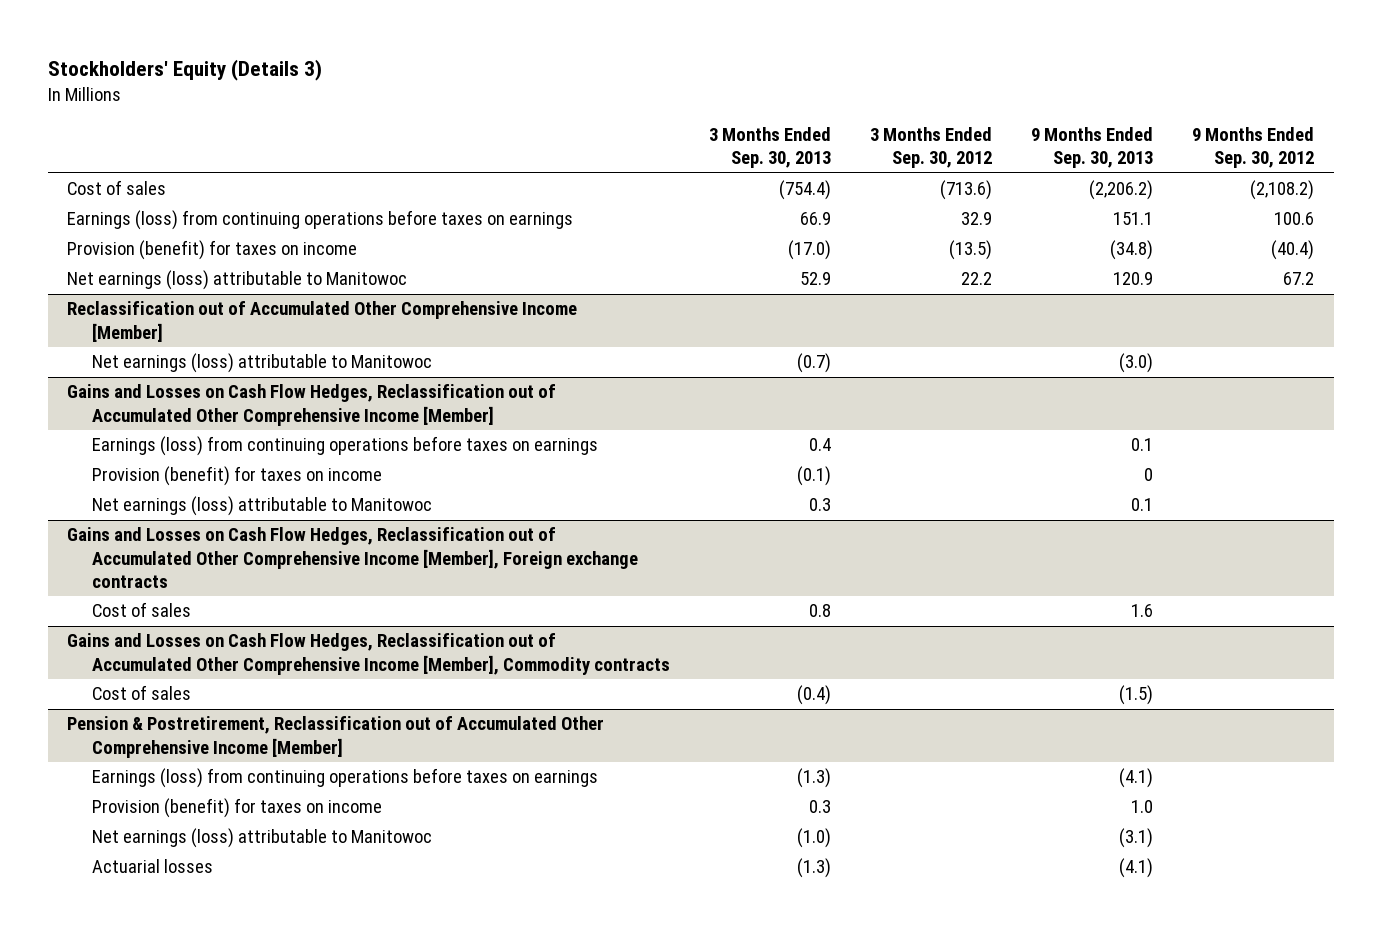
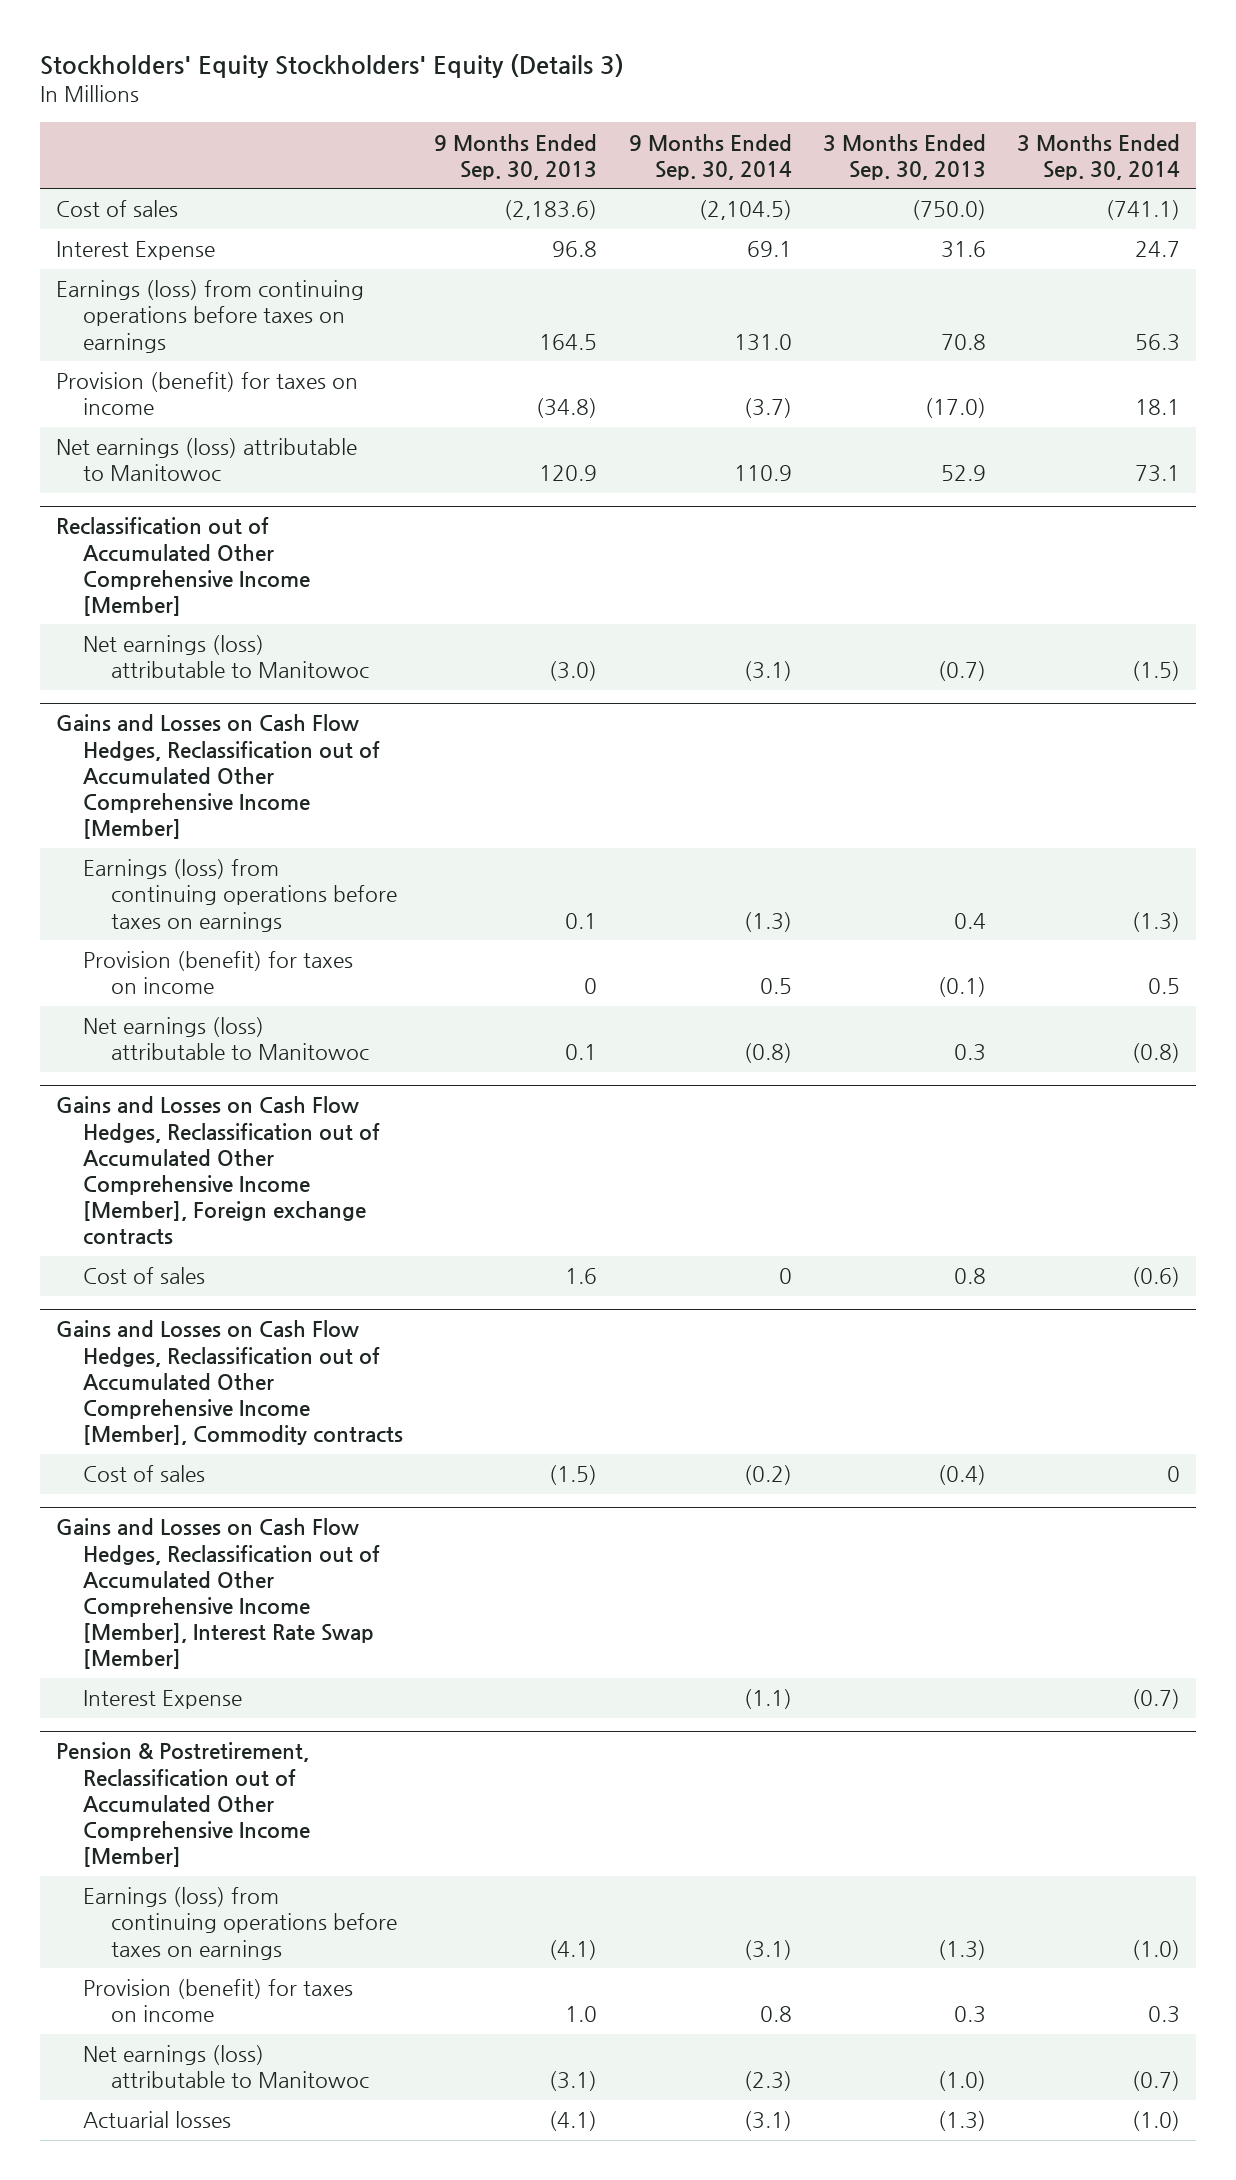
[47,59,322,82] Stockholders' Equity (Details 3) -> [40,53,625,78] Stockholders' Equity Stockholders' Equity (Details 3)
[869,127,992,169] 3 Months Ended Sep. 30, 2012 -> none
[1192,127,1315,169] 9 Months Ended Sep. 30, 2012 -> none
none -> [628,133,792,180] 9 Months Ended Sep. 30, 2014
none -> [1016,133,1180,180] 3 Months Ended Sep. 30, 2014
[778,180,831,201] (754.4) -> [911,200,986,221] (750.0)
[1088,180,1153,201] (2,206.2) -> [504,200,598,221] (2,183.6)
none -> [55,241,215,261] Interest Expense
[799,212,831,226] 66.9 -> [940,333,986,350] 70.8
[1112,212,1153,226] 151.1 -> [539,333,598,350] 164.5
none -> [55,1518,381,1670] Gains and Losses on Cash Flow Hedges, Reclassification out of Accumulated Other Comprehensive Income [Member], Interest Rate Swap [Member]
none -> [83,1690,243,1710] Interest Expense

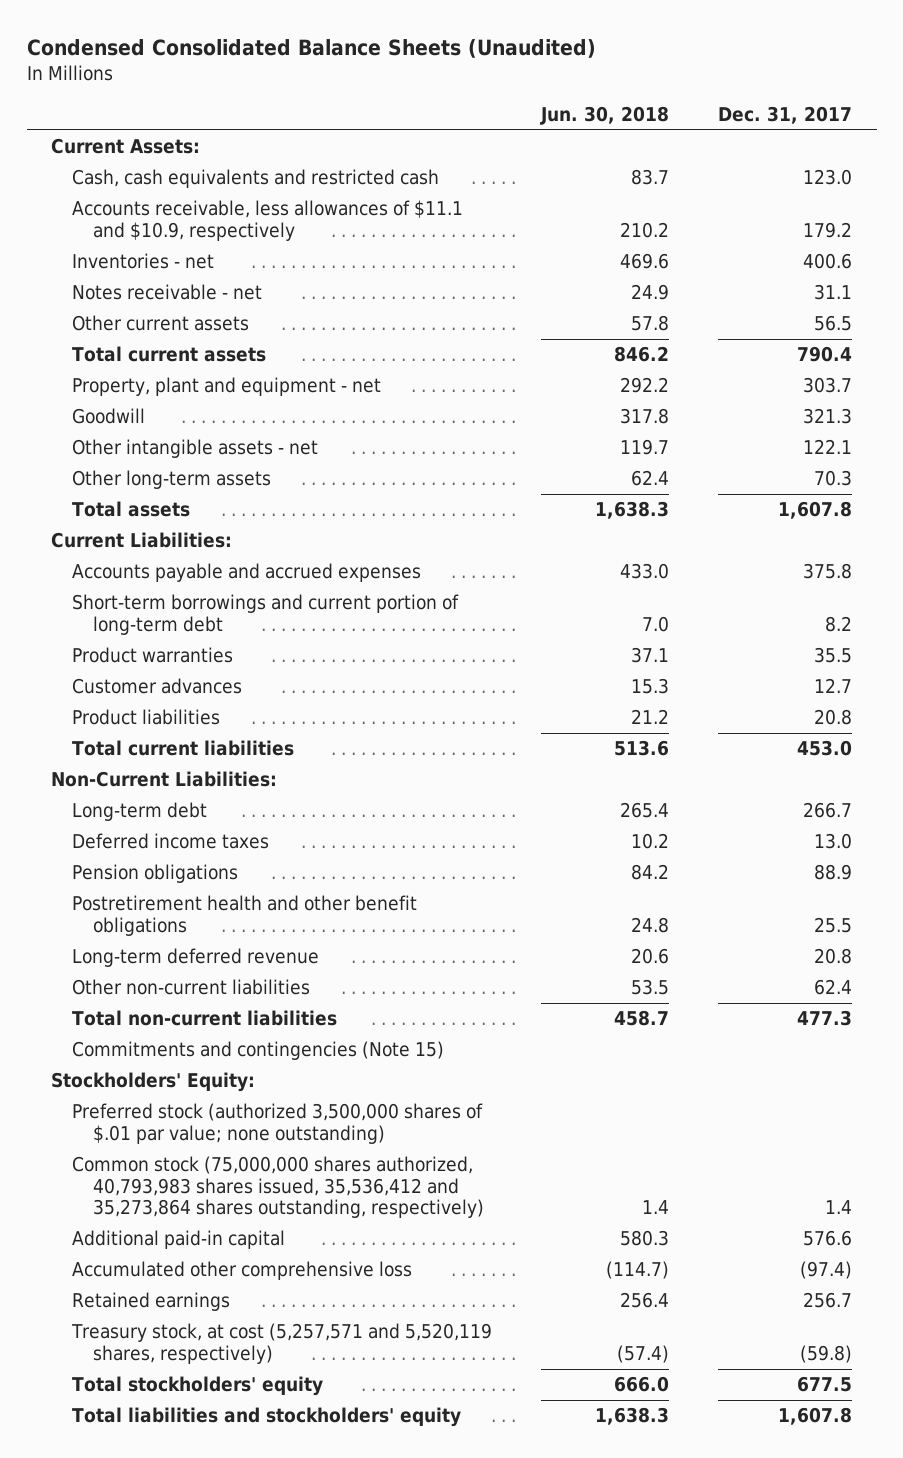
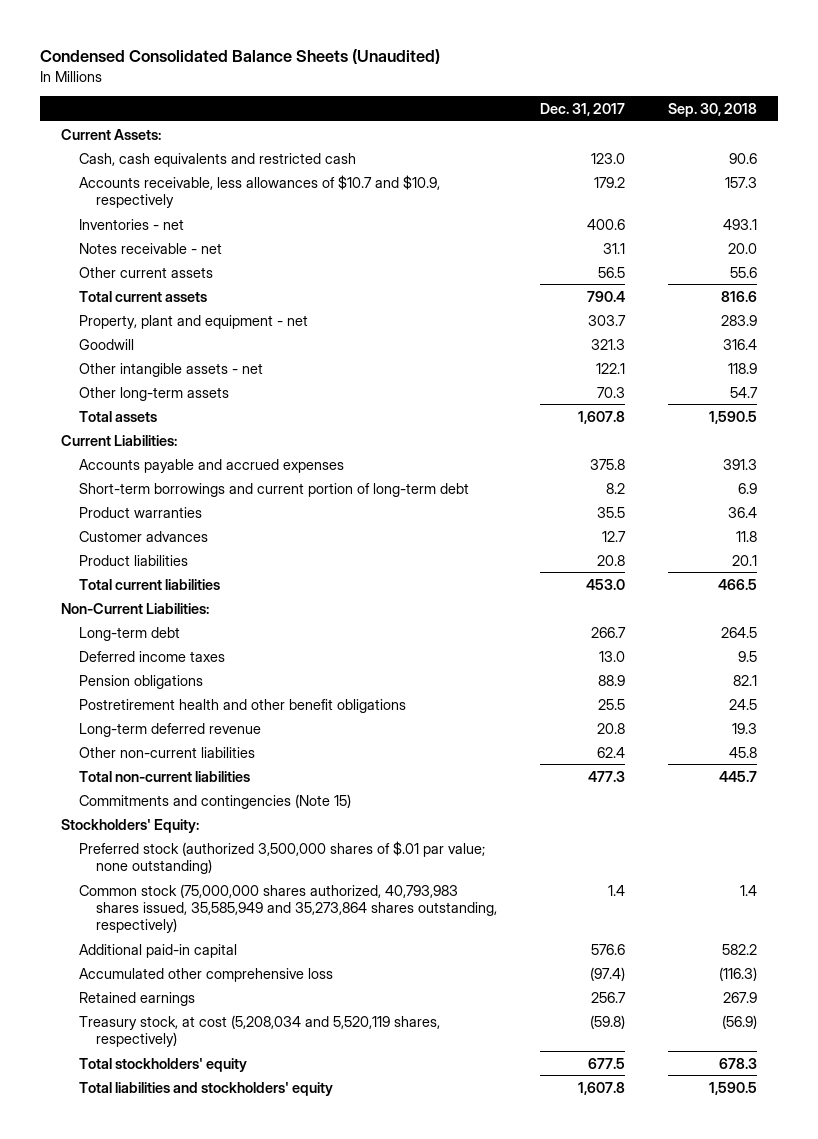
[539,105,669,125] Jun. 30, 2018 -> none
none -> [667,102,757,117] Sep. 30, 2018
[71,200,463,241] Accounts receivable, less allowances of $11.1 and $10.9, respectively -> [78,174,440,208] Accounts receivable, less allowances of $10.7 and $10.9, respectively
[71,1156,484,1218] Common stock (75,000,000 shares authorized, 40,793,983 shares issued, 35,536,412 and 35,273,864 shares outstanding, respectively) -> [78,883,498,933] Common stock (75,000,000 shares authorized, 40,793,983 shares issued, 35,585,949 and 35,273,864 shares outstanding, respectively)
[70,1323,492,1364] Treasury stock, at cost (5,257,571 and 5,520,119 shares, respectively) -> [78,1014,440,1047] Treasury stock, at cost (5,208,034 and 5,520,119 shares, respectively)

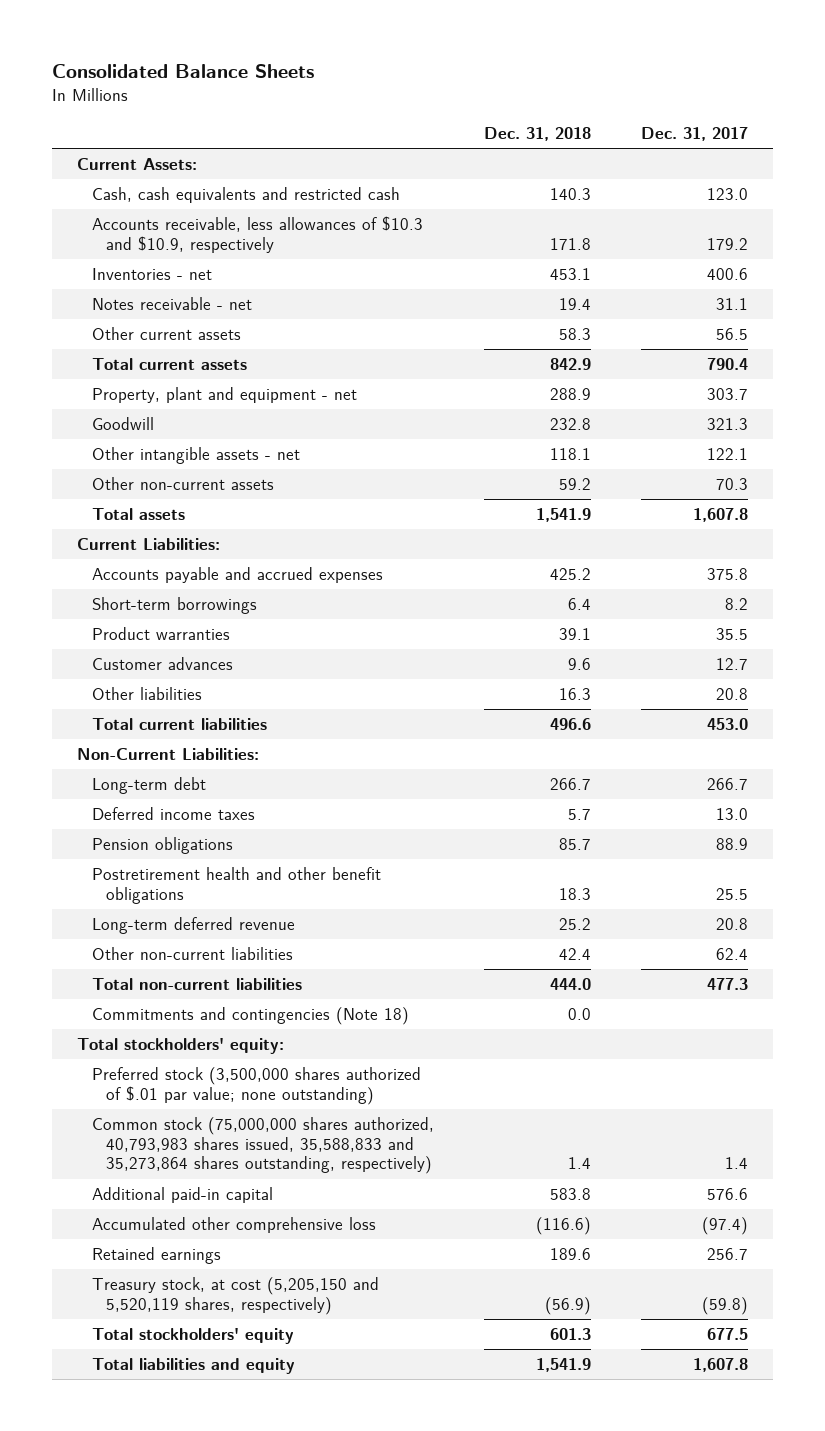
[39,49,440,65] Condensed Consolidated Balance Sheets (Unaudited) -> [52,64,315,79] Consolidated Balance Sheets
[667,102,757,117] Sep. 30, 2018 -> none
none -> [483,127,591,142] Dec. 31, 2018
[78,174,440,208] Accounts receivable, less allowances of $10.7 and $10.9, respectively -> [91,216,423,253] Accounts receivable, less allowances of $10.3 and $10.9, respectively
[78,386,229,401] Other long-term assets -> [91,477,274,491] Other non-current assets
[78,482,469,497] Short-term borrowings and current portion of long-term debt -> [91,597,257,615] Short-term borrowings
[78,554,188,566] Product liabilities -> none
none -> [91,687,202,701] Other liabilities
[78,793,351,809] Commitments and contingencies (Note 15) -> [91,1007,409,1026] Commitments and contingencies (Note 18)
[61,818,200,833] Stockholders' Equity: -> [77,1038,285,1055] Total stockholders' equity:
[78,840,485,874] Preferred stock (authorized 3,500,000 shares of $.01 par value; none outstanding) -> [91,1067,421,1105] Preferred stock (3,500,000 shares authorized of $.01 par value; none outstanding)
[78,883,498,933] Common stock (75,000,000 shares authorized, 40,793,983 shares issued, 35,585,949 and 35,273,864 shares outstanding, respectively) -> [91,1117,434,1175] Common stock (75,000,000 shares authorized, 40,793,983 shares issued, 35,588,833 and 35,273,864 shares outstanding, respectively)
[78,1014,440,1047] Treasury stock, at cost (5,208,034 and 5,520,119 shares, respectively) -> [91,1277,379,1315] Treasury stock, at cost (5,205,150 and 5,520,119 shares, respectively)
[78,1081,333,1096] Total liabilities and stockholders' equity -> [91,1358,295,1375] Total liabilities and equity

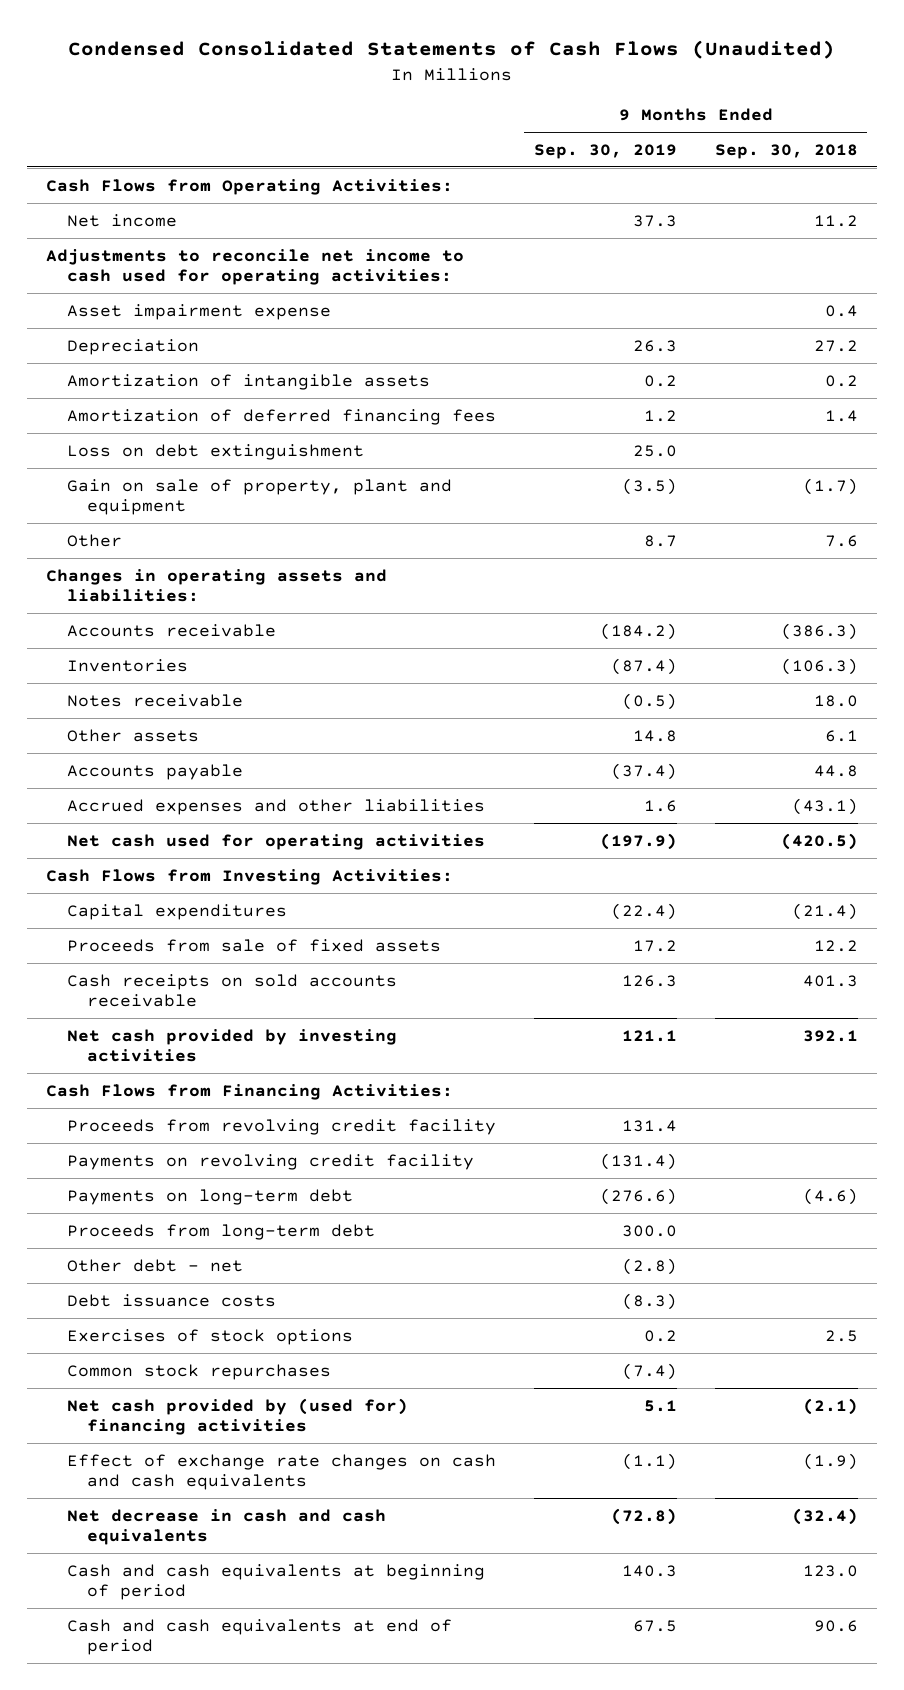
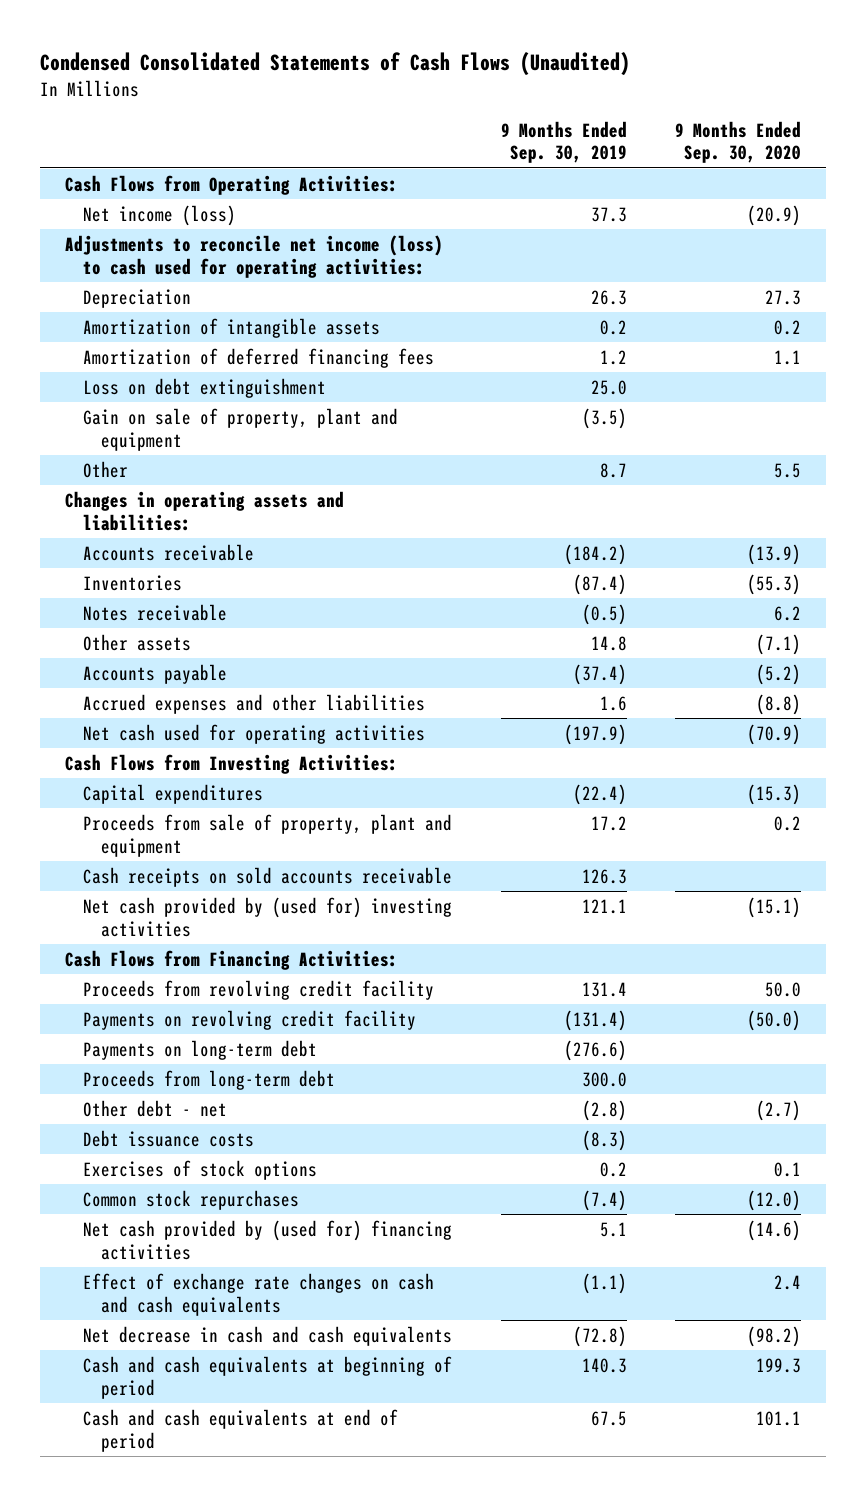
[714,143,858,159] Sep. 30, 2018 -> none
none -> [675,120,802,164] 9 Months Ended Sep. 30, 2020
[66,303,331,320] Asset impairment expense -> none
[66,213,177,227] Net income -> [82,204,236,226] Net income (loss)
[46,248,465,286] Adjustments to reconcile net income to cash used for operating activities: -> [64,234,443,278] Adjustments to reconcile net income (loss) to cash used for operating activities:
[66,938,441,952] Proceeds from sale of fixed assets -> [82,813,452,857] Proceeds from sale of property, plant and equipment
[66,1028,397,1063] Net cash provided by investing activities -> [82,896,452,937] Net cash provided by (used for) investing activities

